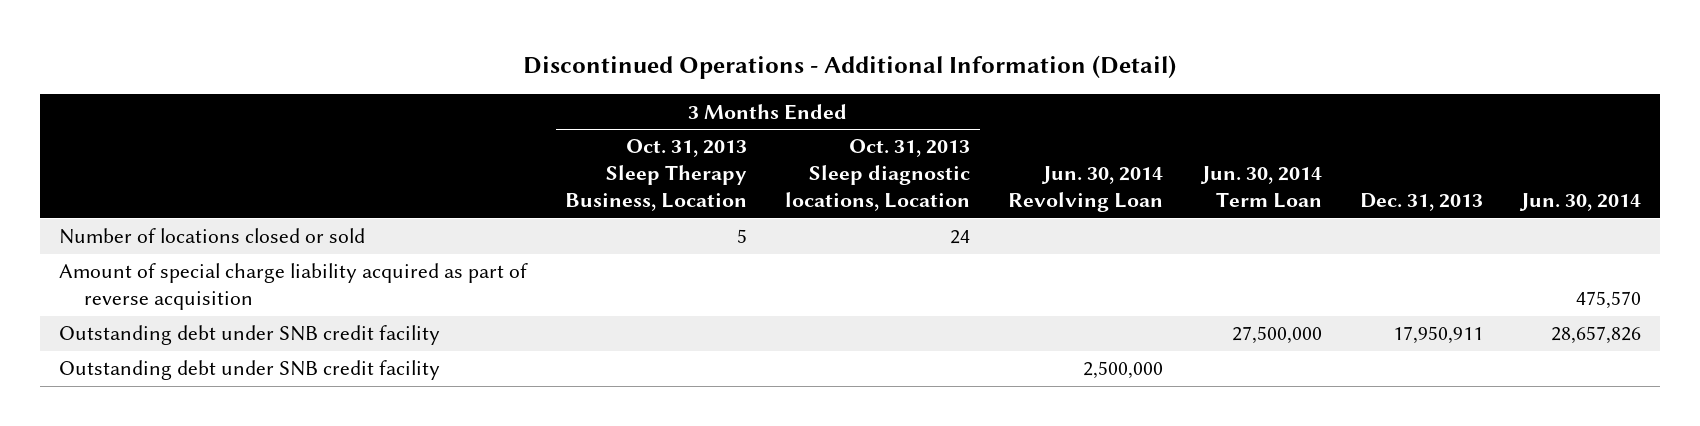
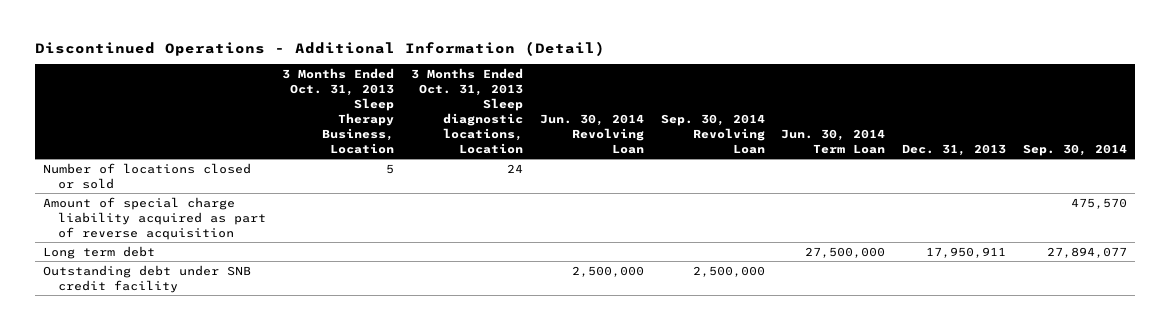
[1518,193,1641,212] Jun. 30, 2014 -> none
none -> [660,113,765,154] Sep. 30, 2014 Revolving Loan
none -> [1022,143,1127,156] Sep. 30, 2014
[58,325,440,346] Outstanding debt under SNB credit facility -> [43,245,156,259] Long term debt

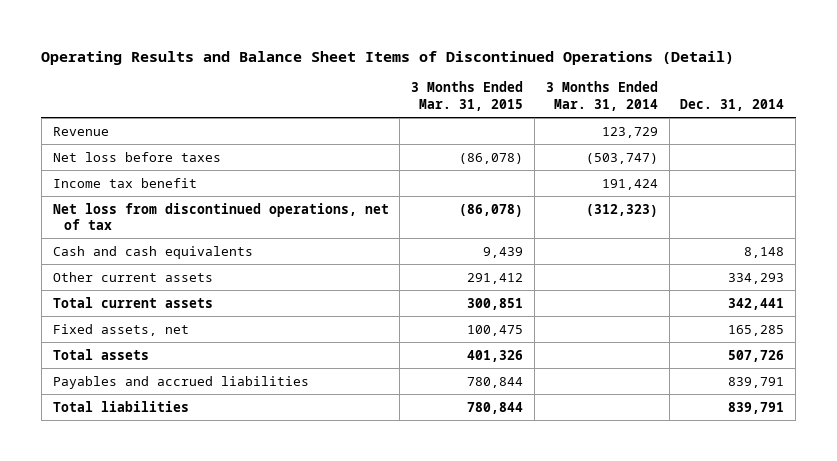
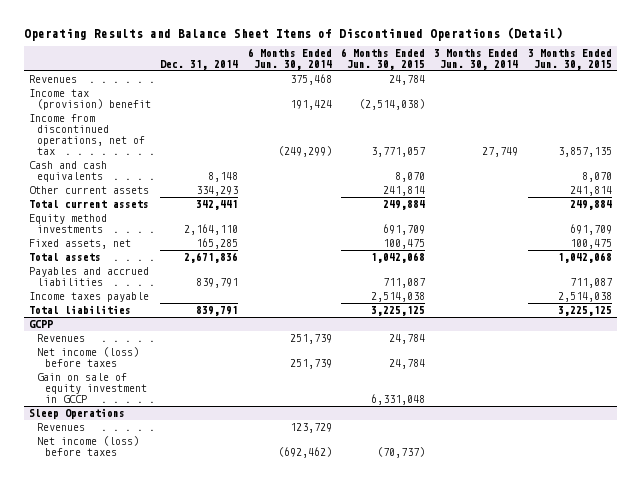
[411,81,524,111] 3 Months Ended Mar. 31, 2015 -> none
[545,81,658,111] 3 Months Ended Mar. 31, 2014 -> none
none -> [247,48,332,71] 6 Months Ended Jun. 30, 2014
none -> [341,48,426,71] 6 Months Ended Jun. 30, 2015
none -> [434,49,519,71] 3 Months Ended Jun. 30, 2014
none -> [527,49,612,71] 3 Months Ended Jun. 30, 2015
[52,151,221,162] Net loss before taxes -> none
[52,126,109,136] Revenue -> [28,74,77,83] Revenues
[52,177,197,188] Income tax benefit -> [28,88,151,110] Income tax (provision) benefit
[52,202,389,231] Net loss from discontinued operations, net of tax -> [28,113,145,155] Income from discontinued operations, net of tax
none -> [28,213,107,233] Equity method investments
[728,349,785,362] 507,726 -> [184,251,239,263] 2,671,836
none -> [28,291,149,302] Income taxes payable
none -> [28,319,53,328] GCPP
none -> [36,333,85,342] Revenues
none -> [36,346,139,367] Net income (loss) before taxes
none -> [36,372,147,403] Gain on sale of equity investment in GCCP
none -> [28,407,125,419] Sleep Operations
none -> [36,422,85,431] Revenues
none -> [36,435,139,456] Net income (loss) before taxes

